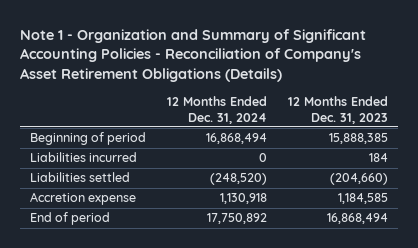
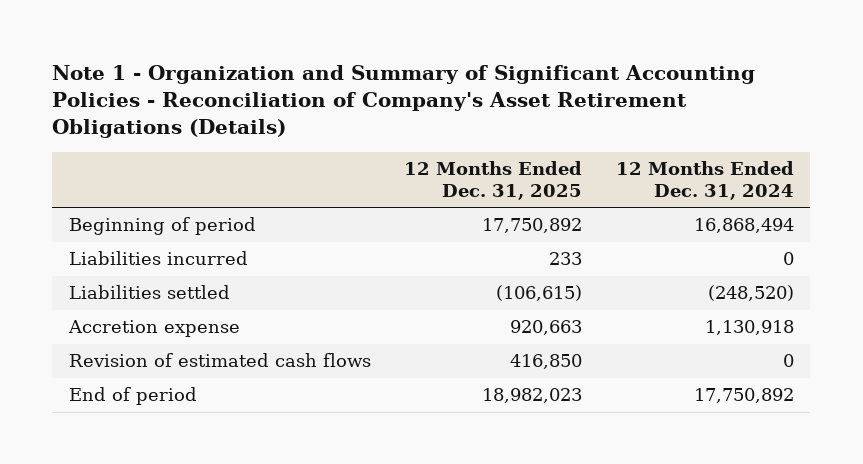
[287,95,388,124] 12 Months Ended Dec. 31, 2023 -> none
none -> [404,160,583,200] 12 Months Ended Dec. 31, 2025
none -> [69,353,372,368] Revision of estimated cash flows

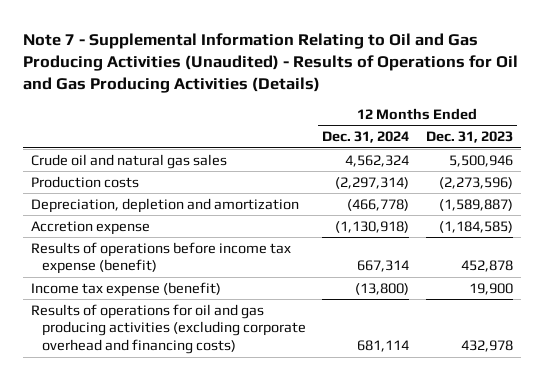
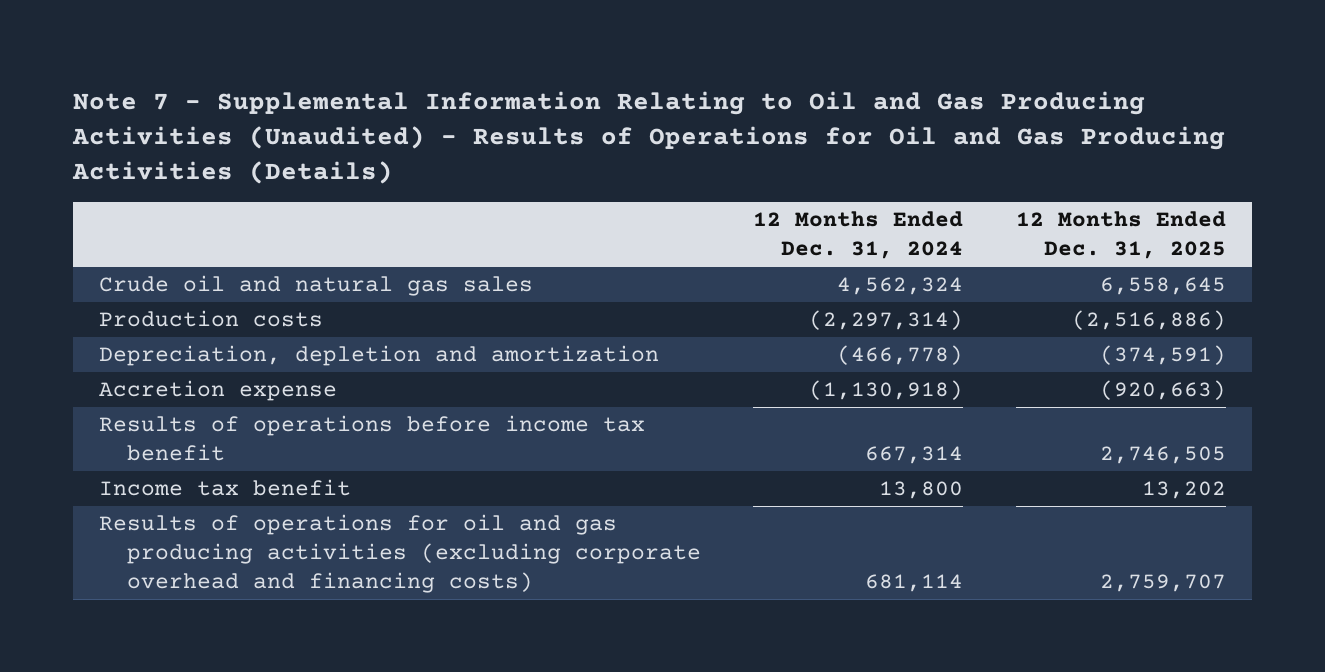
[425,131,513,144] Dec. 31, 2023 -> none
none -> [1015,211,1226,260] 12 Months Ended Dec. 31, 2025
[30,241,291,275] Results of operations before income tax expense (benefit) -> [99,415,646,462] Results of operations before income tax benefit
[30,281,221,297] Income tax expense (benefit) -> [99,479,352,497] Income tax benefit
[355,282,410,295] (13,800) -> [879,481,964,500] 13,800

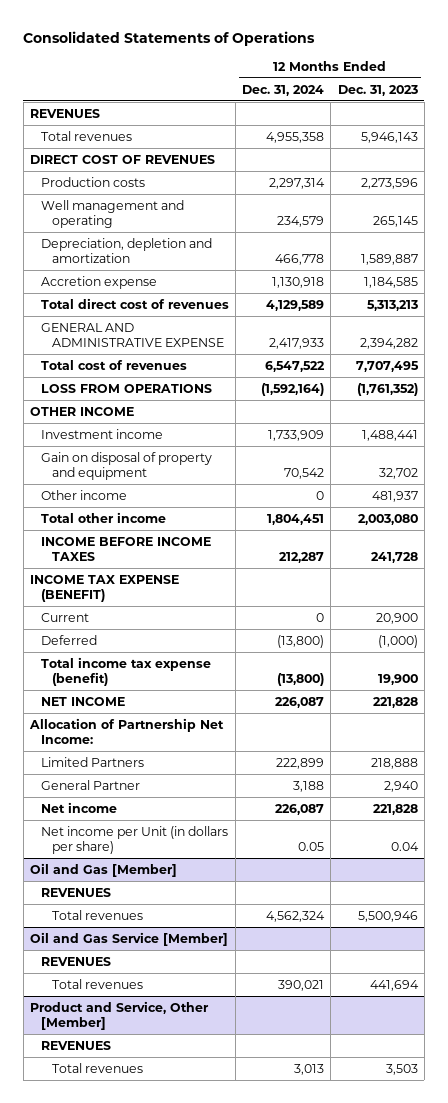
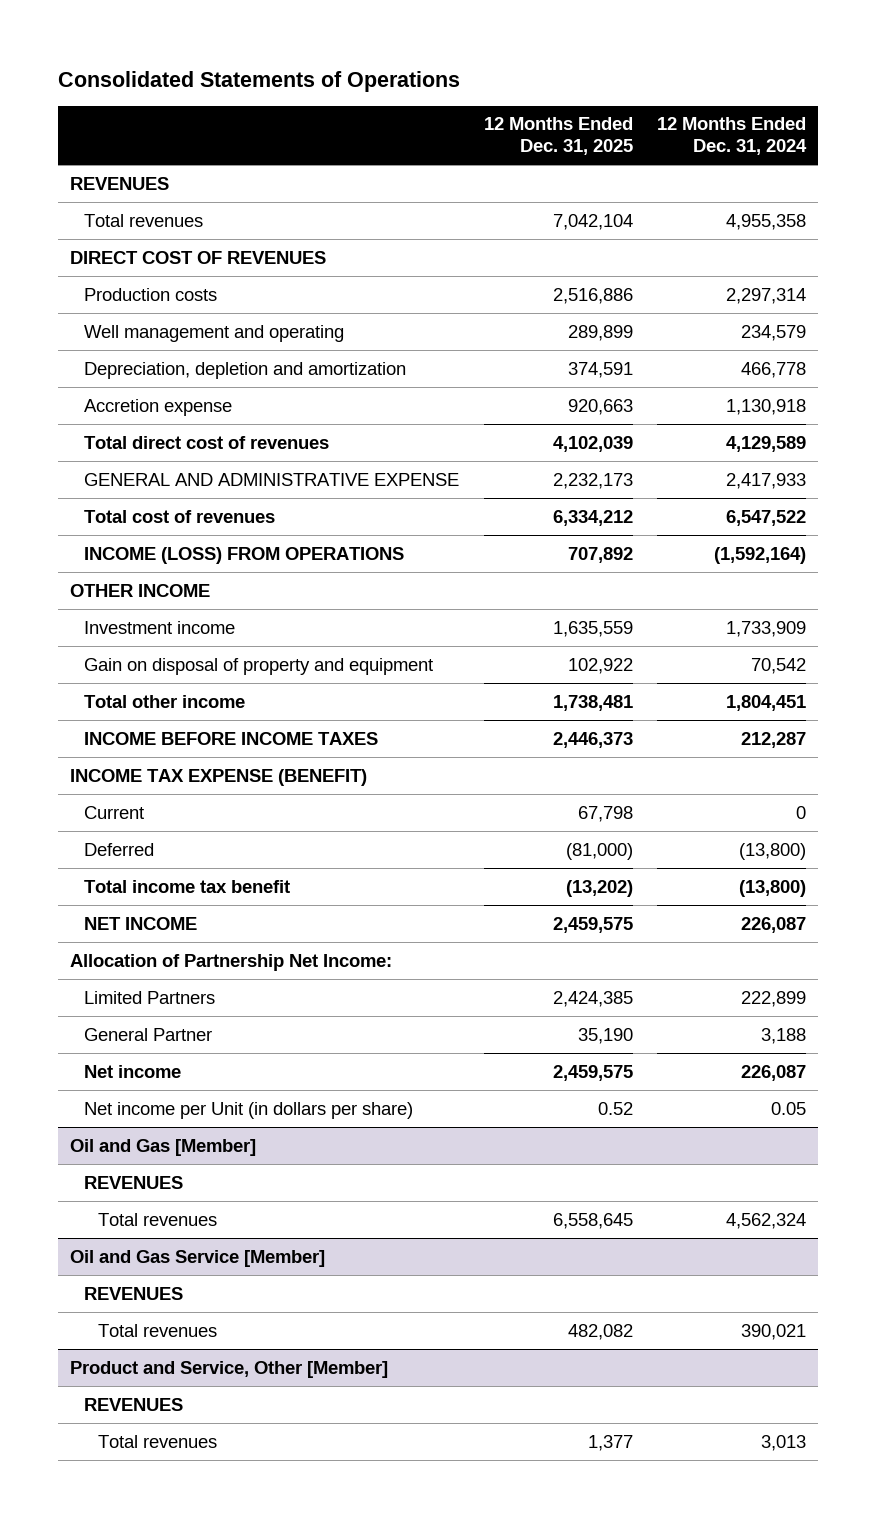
[337,84,418,96] Dec. 31, 2023 -> none
none -> [483,117,633,156] 12 Months Ended Dec. 31, 2025
[40,383,212,393] LOSS FROM OPERATIONS -> [84,546,405,564] INCOME (LOSS) FROM OPERATIONS
[40,489,127,500] Other income -> none
[40,656,211,686] Total income tax expense (benefit) -> [84,879,291,893] Total income tax benefit

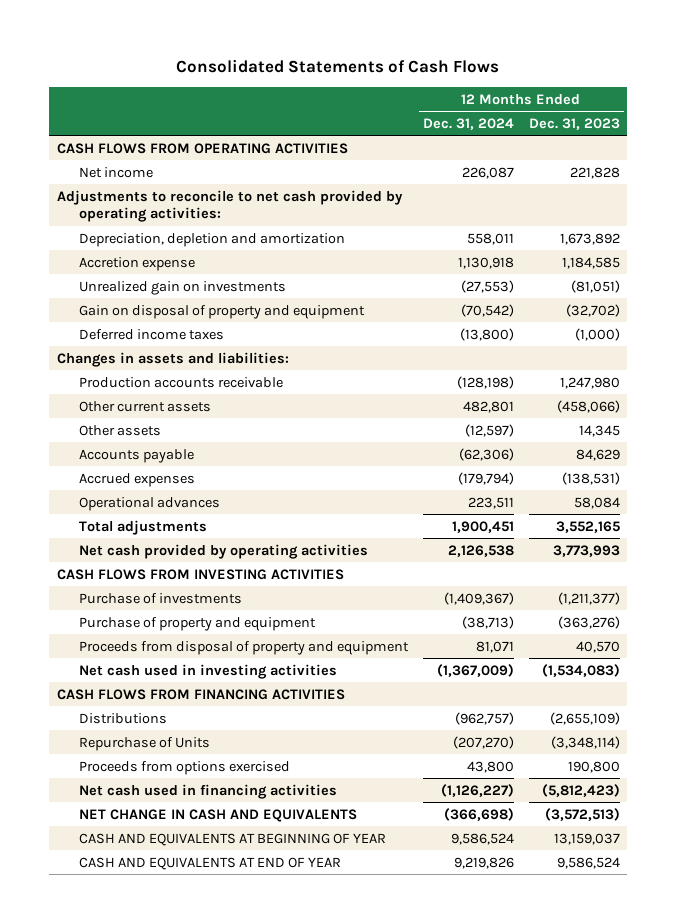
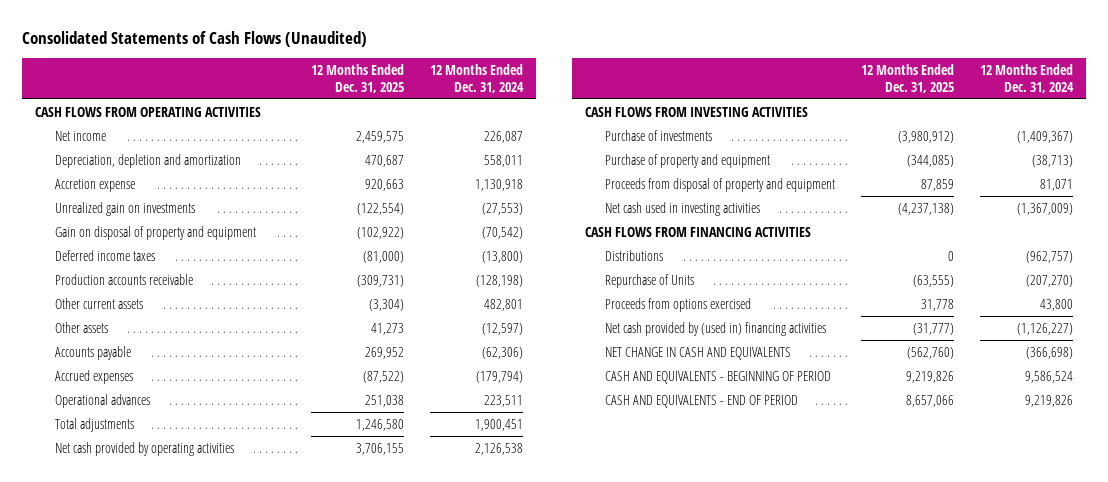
[176,59,500,74] Consolidated Statements of Cash Flows -> [21,30,367,47] Consolidated Statements of Cash Flows (Unaudited)
[528,117,620,130] Dec. 31, 2023 -> none
none -> [310,63,404,93] 12 Months Ended Dec. 31, 2025
[56,189,403,223] Adjustments to reconcile to net cash provided by operating activities: -> none
[56,351,289,367] Changes in assets and liabilities: -> none
[78,783,337,799] Net cash used in financing activities -> [604,322,826,337] Net cash provided by (used in) financing activities
[78,832,386,846] CASH AND EQUIVALENTS AT BEGINNING OF YEAR -> [604,371,831,385] CASH AND EQUIVALENTS - BEGINNING OF PERIOD
[78,856,341,870] CASH AND EQUIVALENTS AT END OF YEAR -> [604,395,798,409] CASH AND EQUIVALENTS - END OF PERIOD

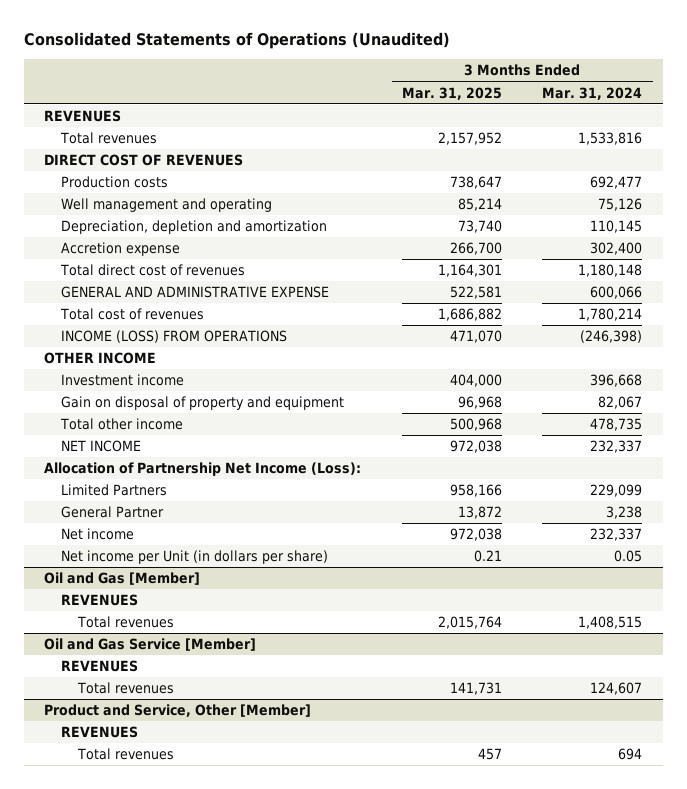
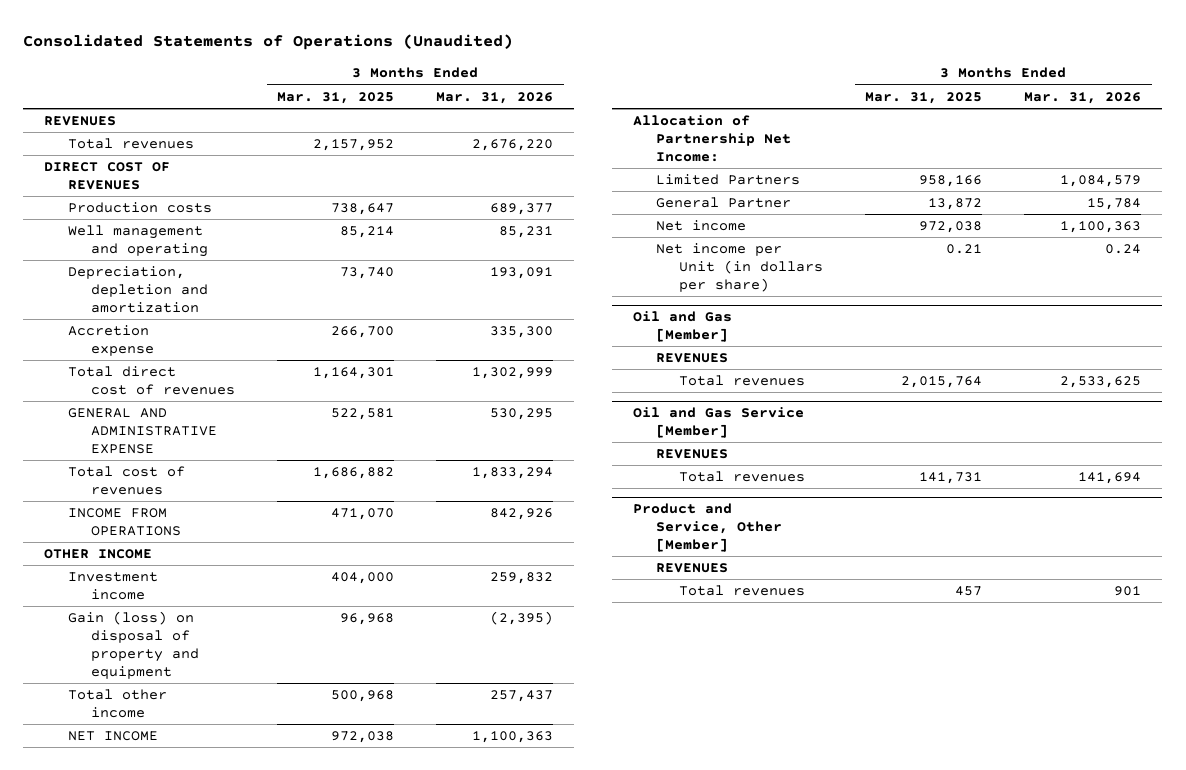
[542,86,643,100] Mar. 31, 2024 -> none
none -> [436,91,554,104] Mar. 31, 2026
[60,330,287,344] INCOME (LOSS) FROM OPERATIONS -> [67,508,182,537] INCOME FROM OPERATIONS
[60,396,344,411] Gain on disposal of property and equipment -> [67,611,200,680] Gain (loss) on disposal of property and equipment
[44,462,362,477] Allocation of Partnership Net Income (Loss): -> [632,115,792,163] Allocation of Partnership Net Income:

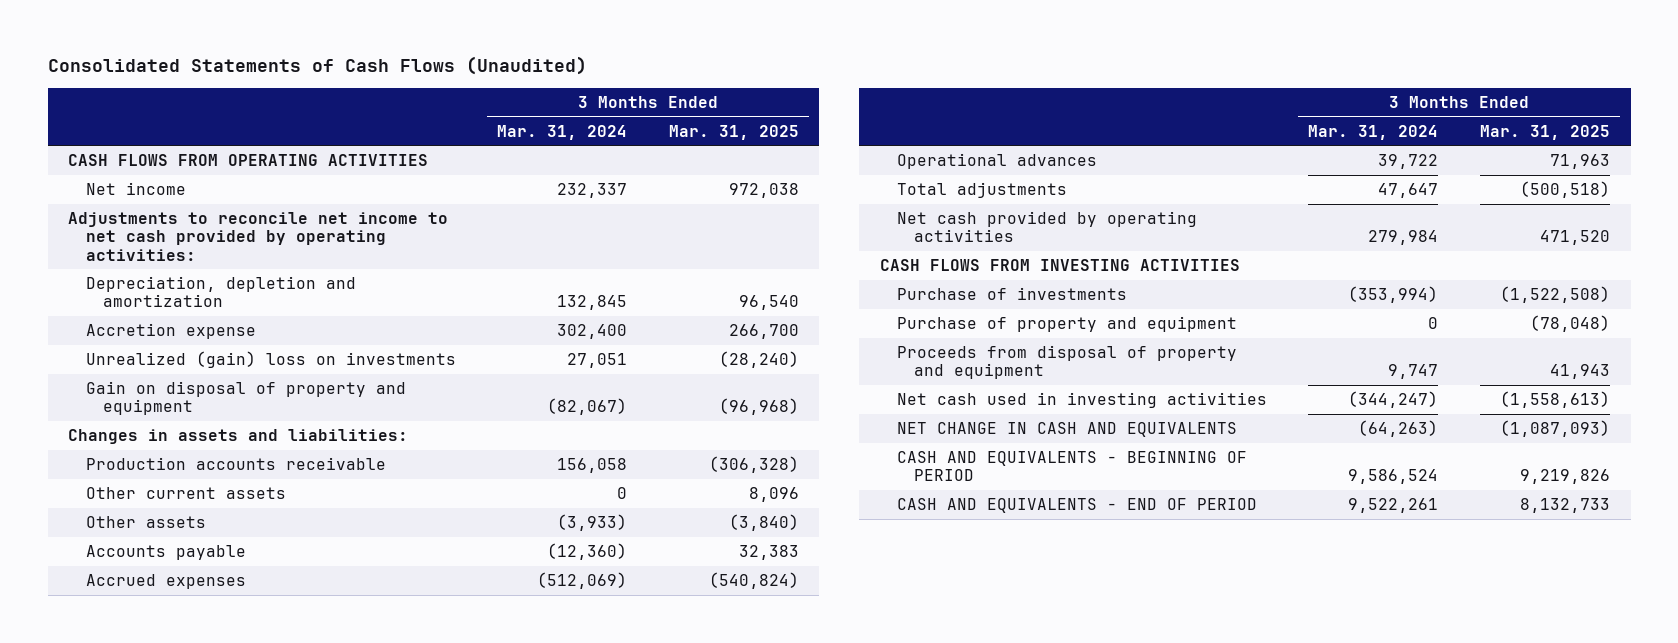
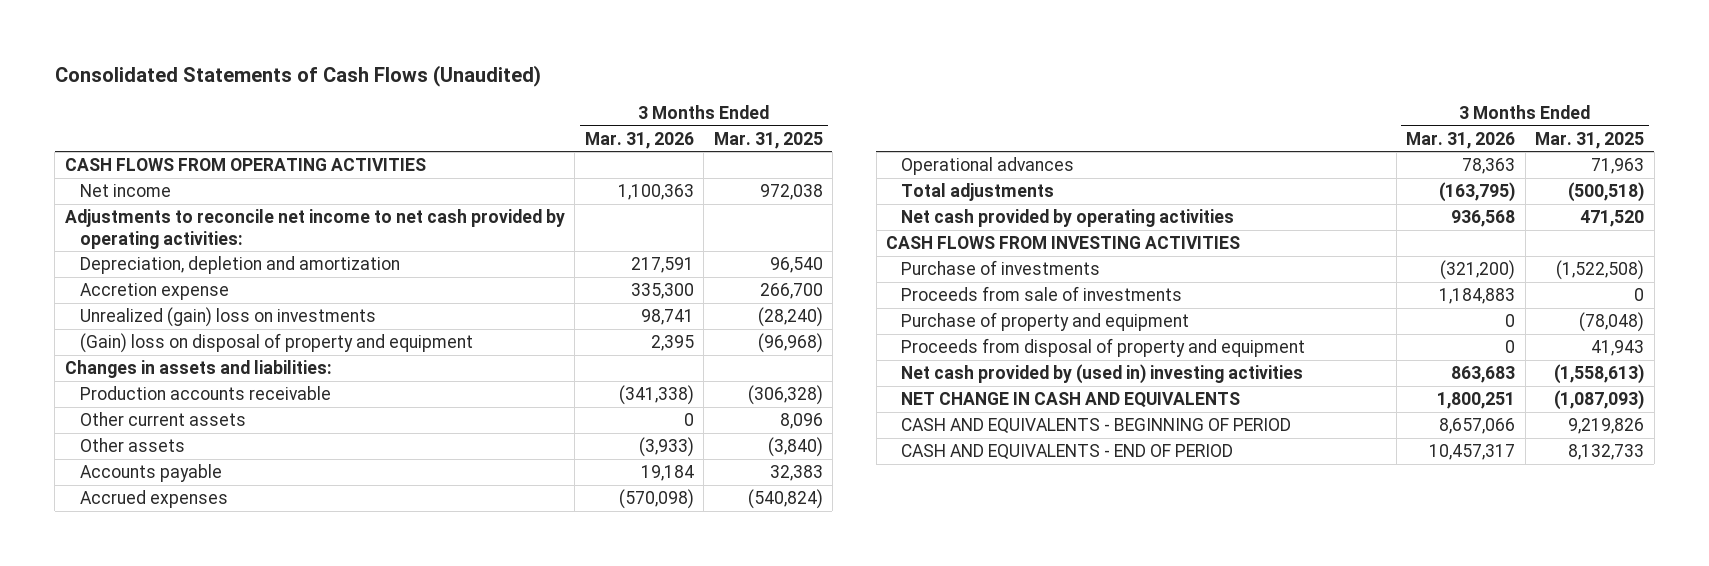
[497,124,628,140] Mar. 31, 2024 -> none
none -> [584,131,694,149] Mar. 31, 2026
[85,381,406,416] Gain on disposal of property and equipment -> [79,333,473,354] (Gain) loss on disposal of property and equipment
none -> [901,286,1183,302] Proceeds from sale of investments
[896,392,1267,409] Net cash used in investing activities -> [901,364,1304,385] Net cash provided by (used in) investing activities

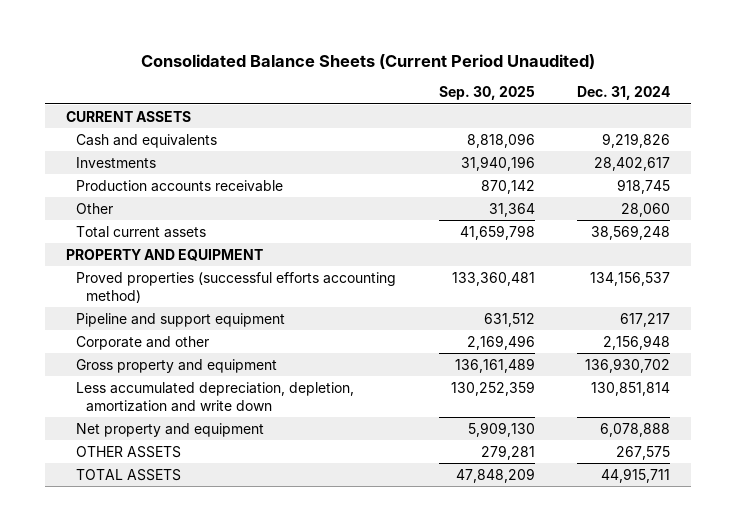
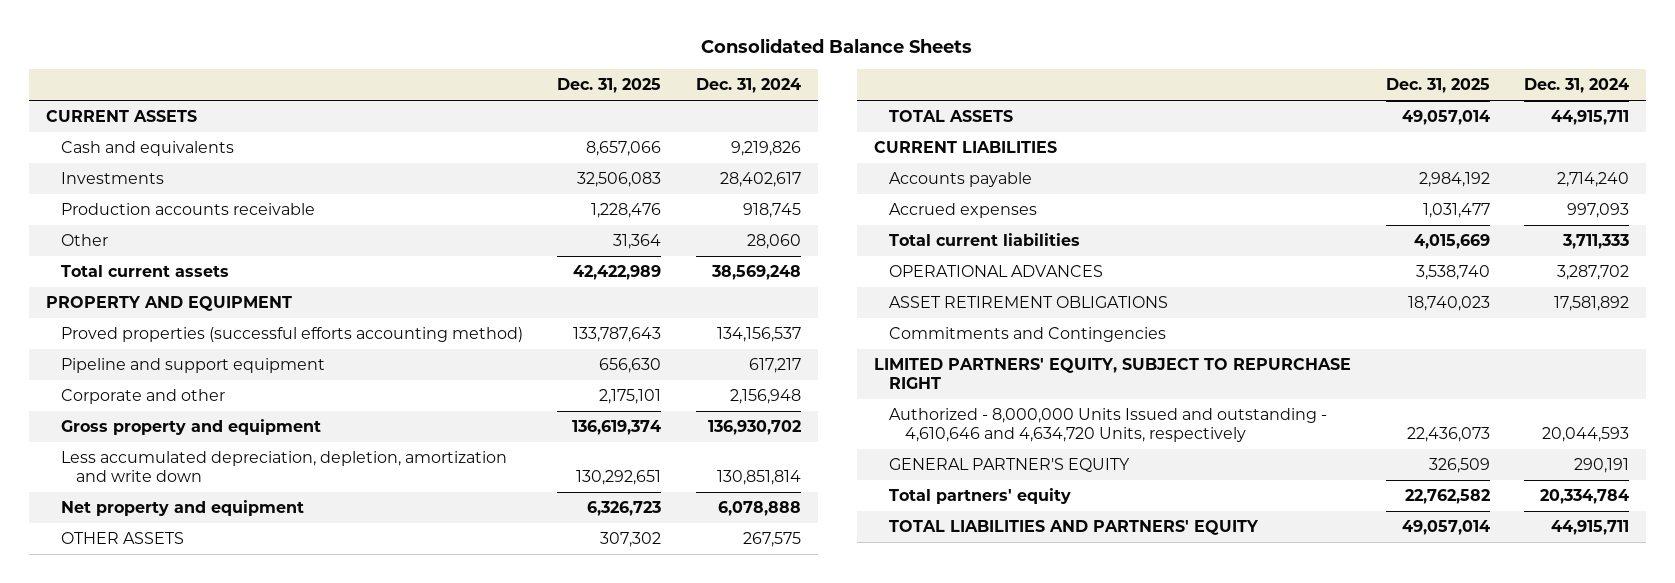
[140,53,595,69] Consolidated Balance Sheets (Current Period Unaudited) -> [701,38,973,54] Consolidated Balance Sheets
[438,86,535,101] Sep. 30, 2025 -> none
none -> [557,78,662,94] Dec. 31, 2025
none -> [874,141,1058,154] CURRENT LIABILITIES
none -> [889,172,1033,188] Accounts payable
none -> [889,203,1038,219] Accrued expenses
none -> [889,233,1081,247] Total current liabilities
none -> [889,265,1104,278] OPERATIONAL ADVANCES
none -> [889,296,1169,309] ASSET RETIREMENT OBLIGATIONS
none -> [889,327,1167,343] Commitments and Contingencies
none -> [874,358,1352,389] LIMITED PARTNERS' EQUITY, SUBJECT TO REPURCHASE RIGHT
none -> [889,408,1328,442] Authorized - 8,000,000 Units Issued and outstanding - 4,610,646 and 4,634,720 Units, respectively
none -> [889,458,1131,473] GENERAL PARTNER'S EQUITY
none -> [889,488,1072,505] Total partners' equity
none -> [889,520,1260,536] TOTAL LIABILITIES AND PARTNERS' EQUITY

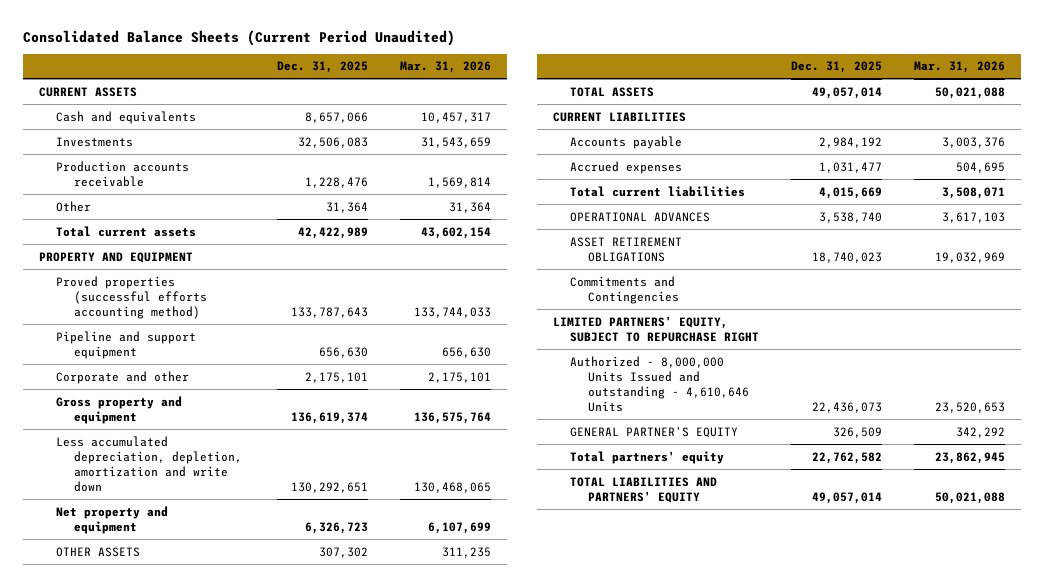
[701,38,973,54] Consolidated Balance Sheets -> [23,29,456,46] Consolidated Balance Sheets (Current Period Unaudited)
[695,78,801,94] Dec. 31, 2024 -> none
none -> [400,61,492,74] Mar. 31, 2026
[889,408,1328,442] Authorized - 8,000,000 Units Issued and outstanding - 4,610,646 and 4,634,720 Units, respectively -> [570,355,749,412] Authorized - 8,000,000 Units Issued and outstanding - 4,610,646 Units

